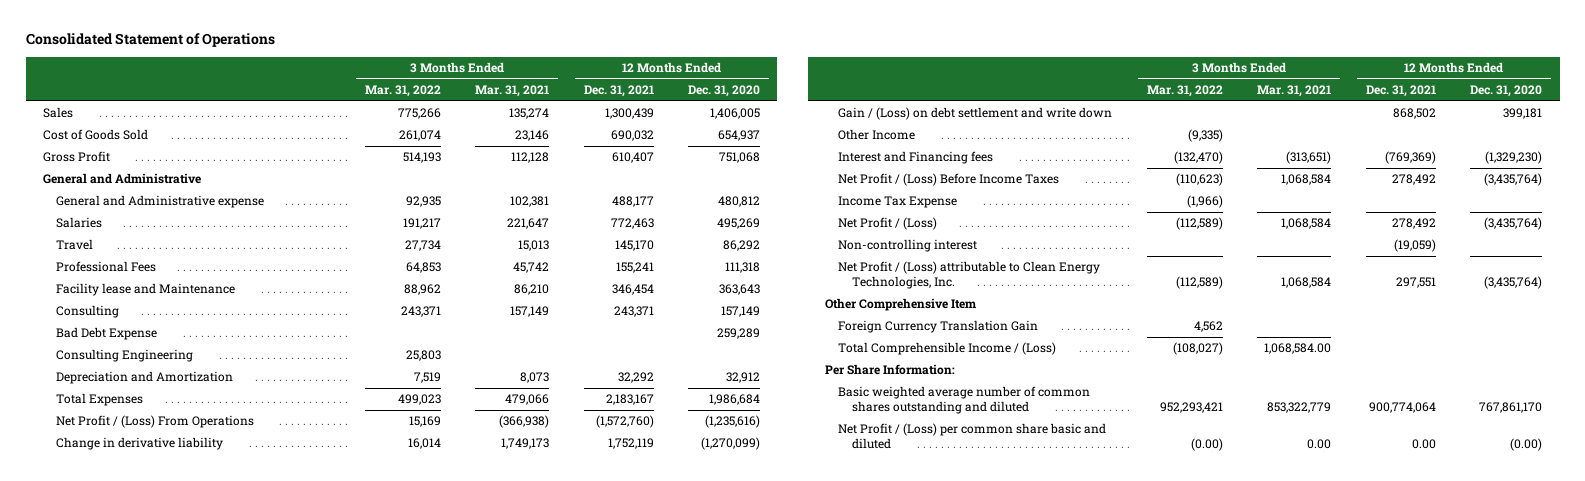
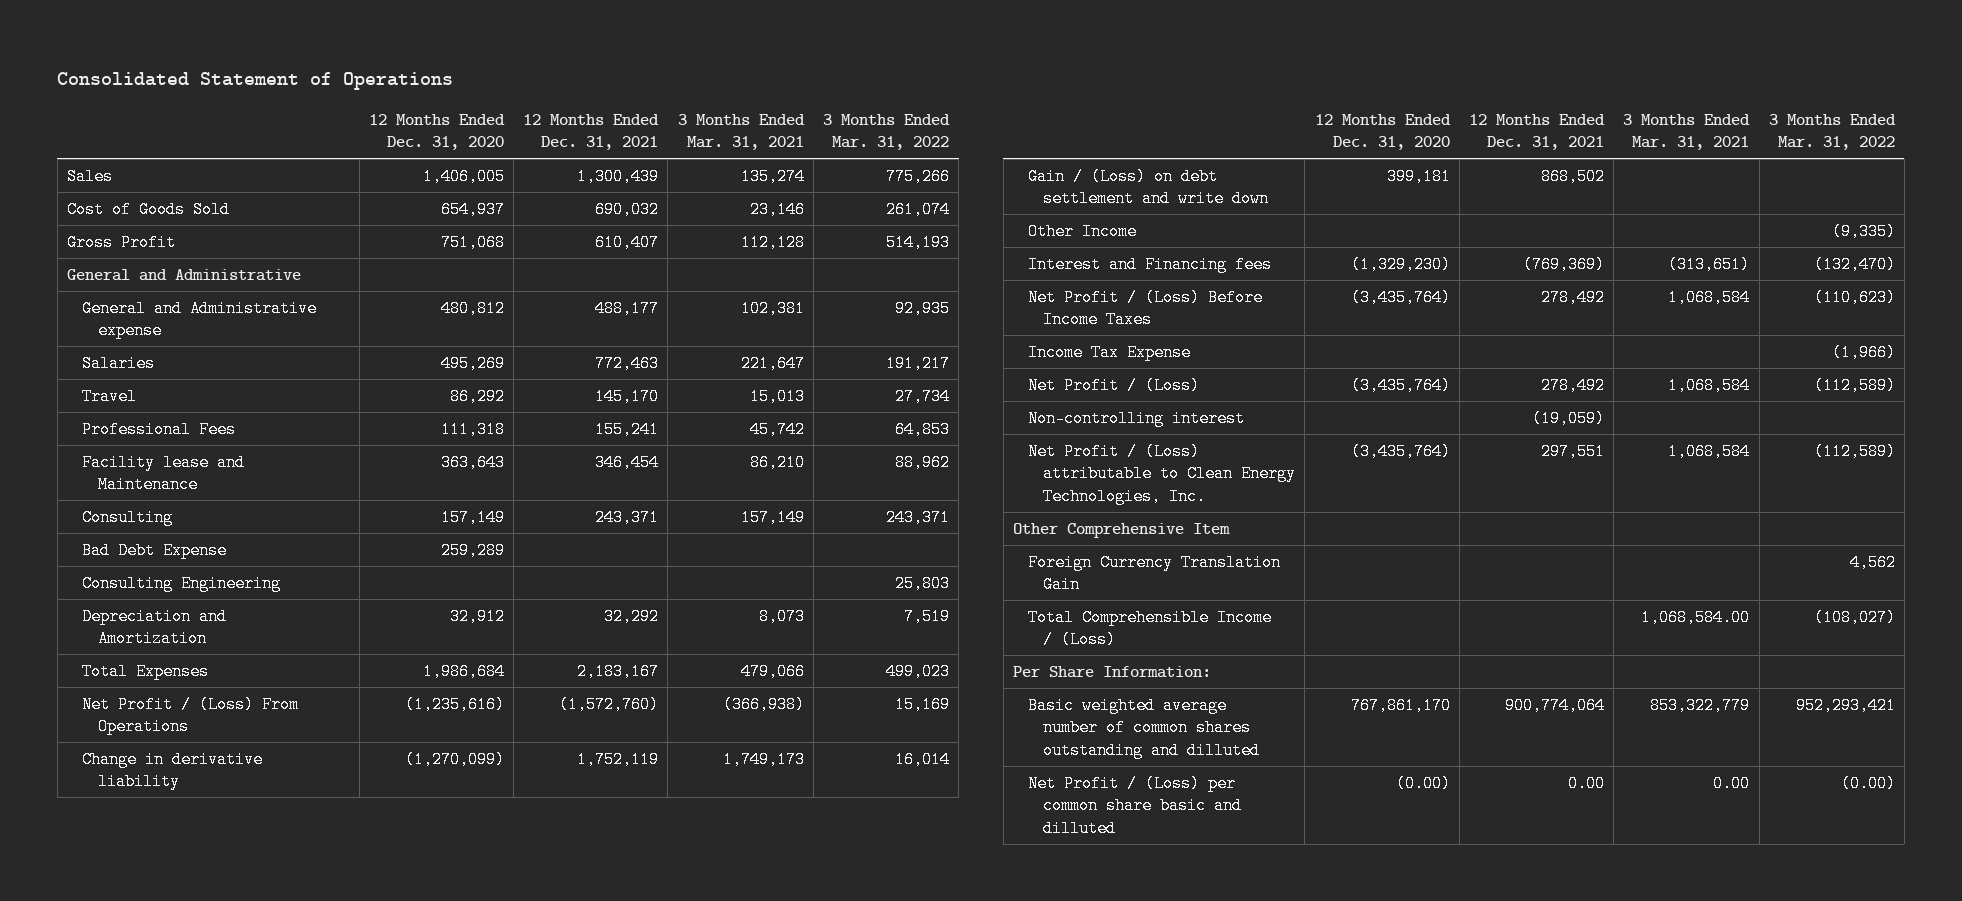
[838,386,1091,415] Basic weighted average number of common shares outstanding and diluted -> [1028,696,1261,760] Basic weighted average number of common shares outstanding and dilluted
[838,423,1107,450] Net Profit / (Loss) per common share basic and diluted -> [1028,774,1243,838] Net Profit / (Loss) per common share basic and dilluted

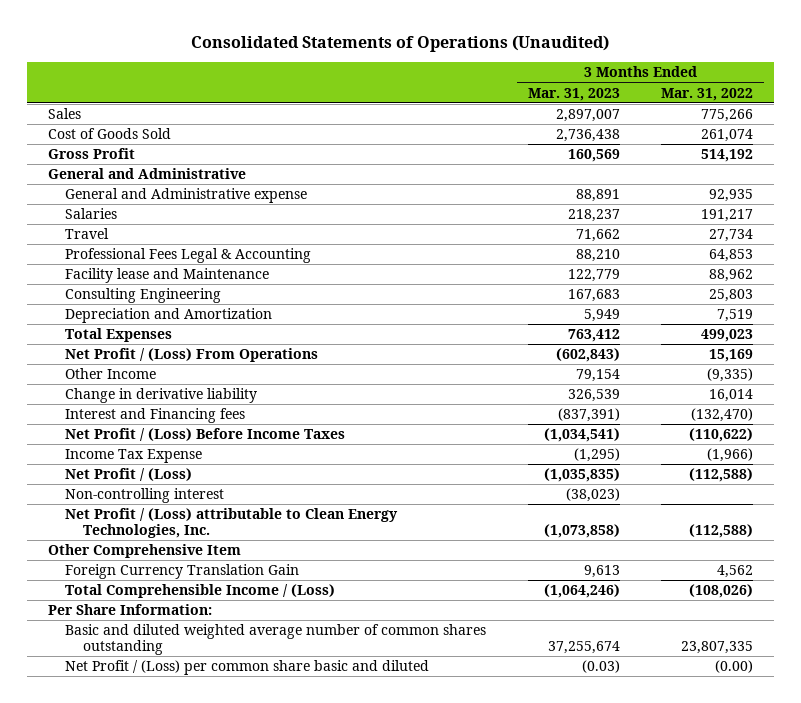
[57,72,454,91] Consolidated Statement of Operations -> [191,35,610,53] Consolidated Statements of Operations (Unaudited)
[368,113,505,151] 12 Months Ended Dec. 31, 2020 -> none
[523,113,660,151] 12 Months Ended Dec. 31, 2021 -> none
[677,113,805,151] 3 Months Ended Mar. 31, 2021 -> none
none -> [527,87,620,101] Mar. 31, 2023
[885,233,950,251] 514,193 -> [701,149,754,163] 514,192
[82,420,237,438] Professional Fees -> [65,248,312,264] Professional Fees Legal & Accounting
[82,508,174,526] Consulting -> none
[82,541,228,559] Bad Debt Expense -> none
[1028,167,1270,208] Gain / (Loss) on debt settlement and write down -> none
[82,750,264,791] Change in derivative liability -> [65,388,258,404] Change in derivative liability
[1813,288,1896,306] (110,623) -> [689,428,754,443] (110,622)
[1813,376,1896,394] (112,589) -> [689,468,754,483] (112,588)
[1813,442,1896,460] (112,589) -> [689,524,754,539] (112,588)
[1813,608,1896,626] (108,027) -> [689,584,754,599] (108,026)
[1028,696,1261,760] Basic weighted average number of common shares outstanding and dilluted -> [65,624,487,656] Basic and diluted weighted average number of common shares outstanding
[1795,696,1896,714] 952,293,421 -> [681,641,754,655] 23,807,335
[1028,774,1243,838] Net Profit / (Loss) per common share basic and dilluted -> [65,660,430,676] Net Profit / (Loss) per common share basic and diluted

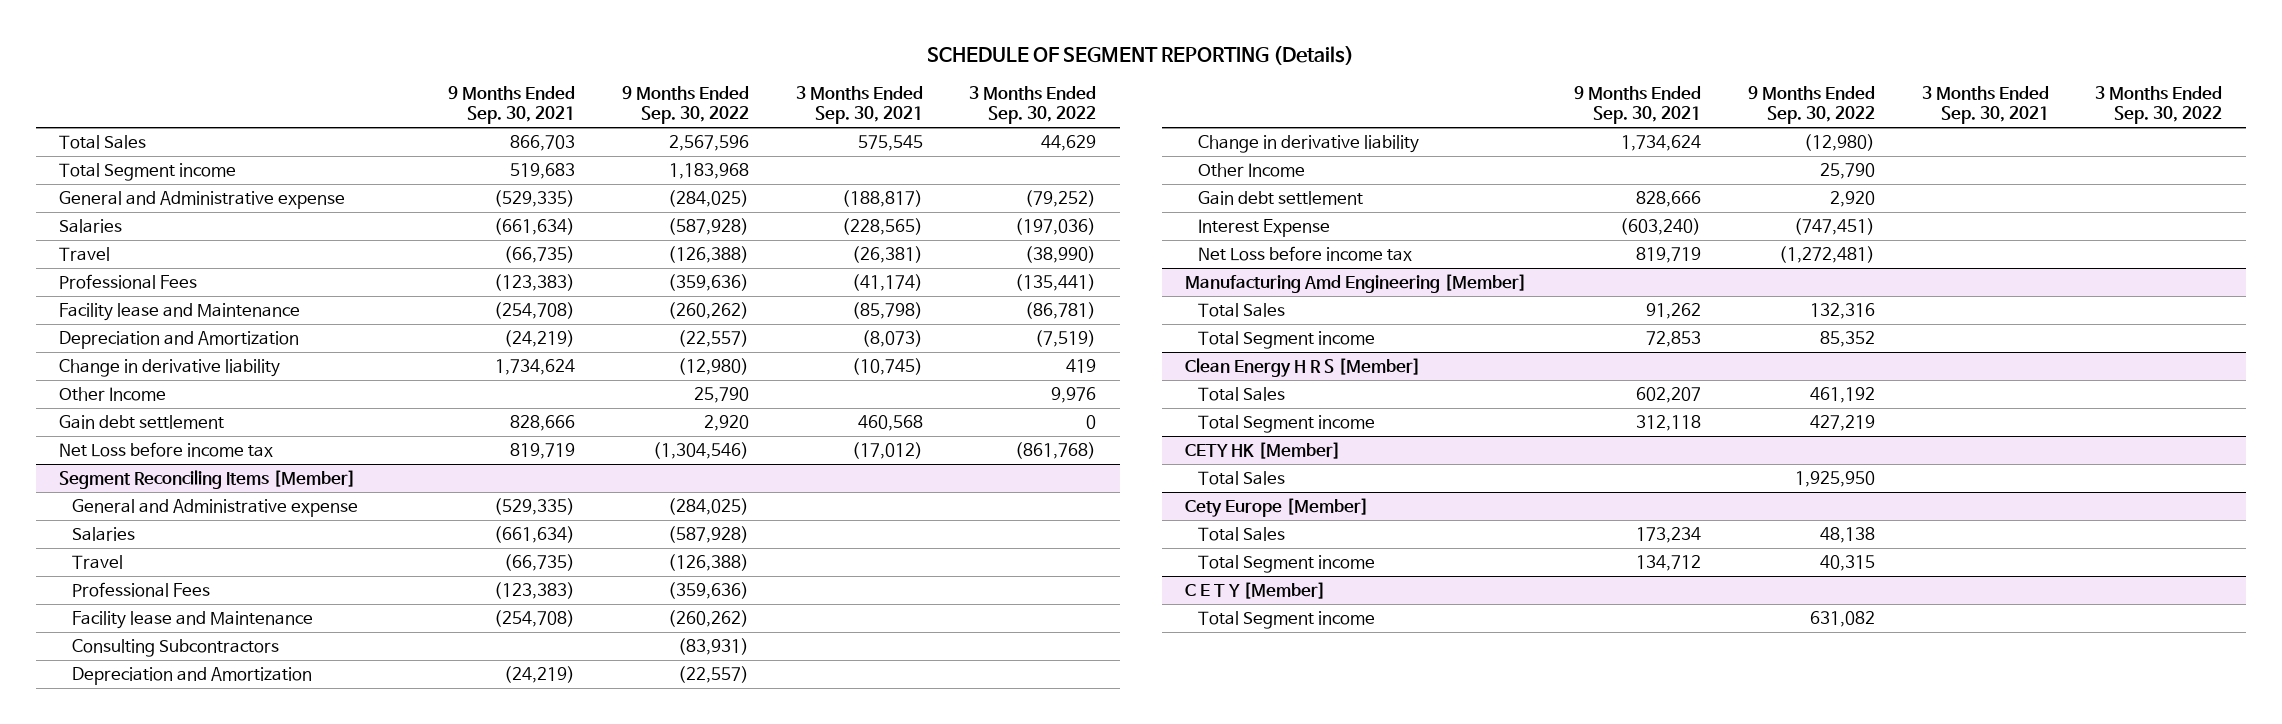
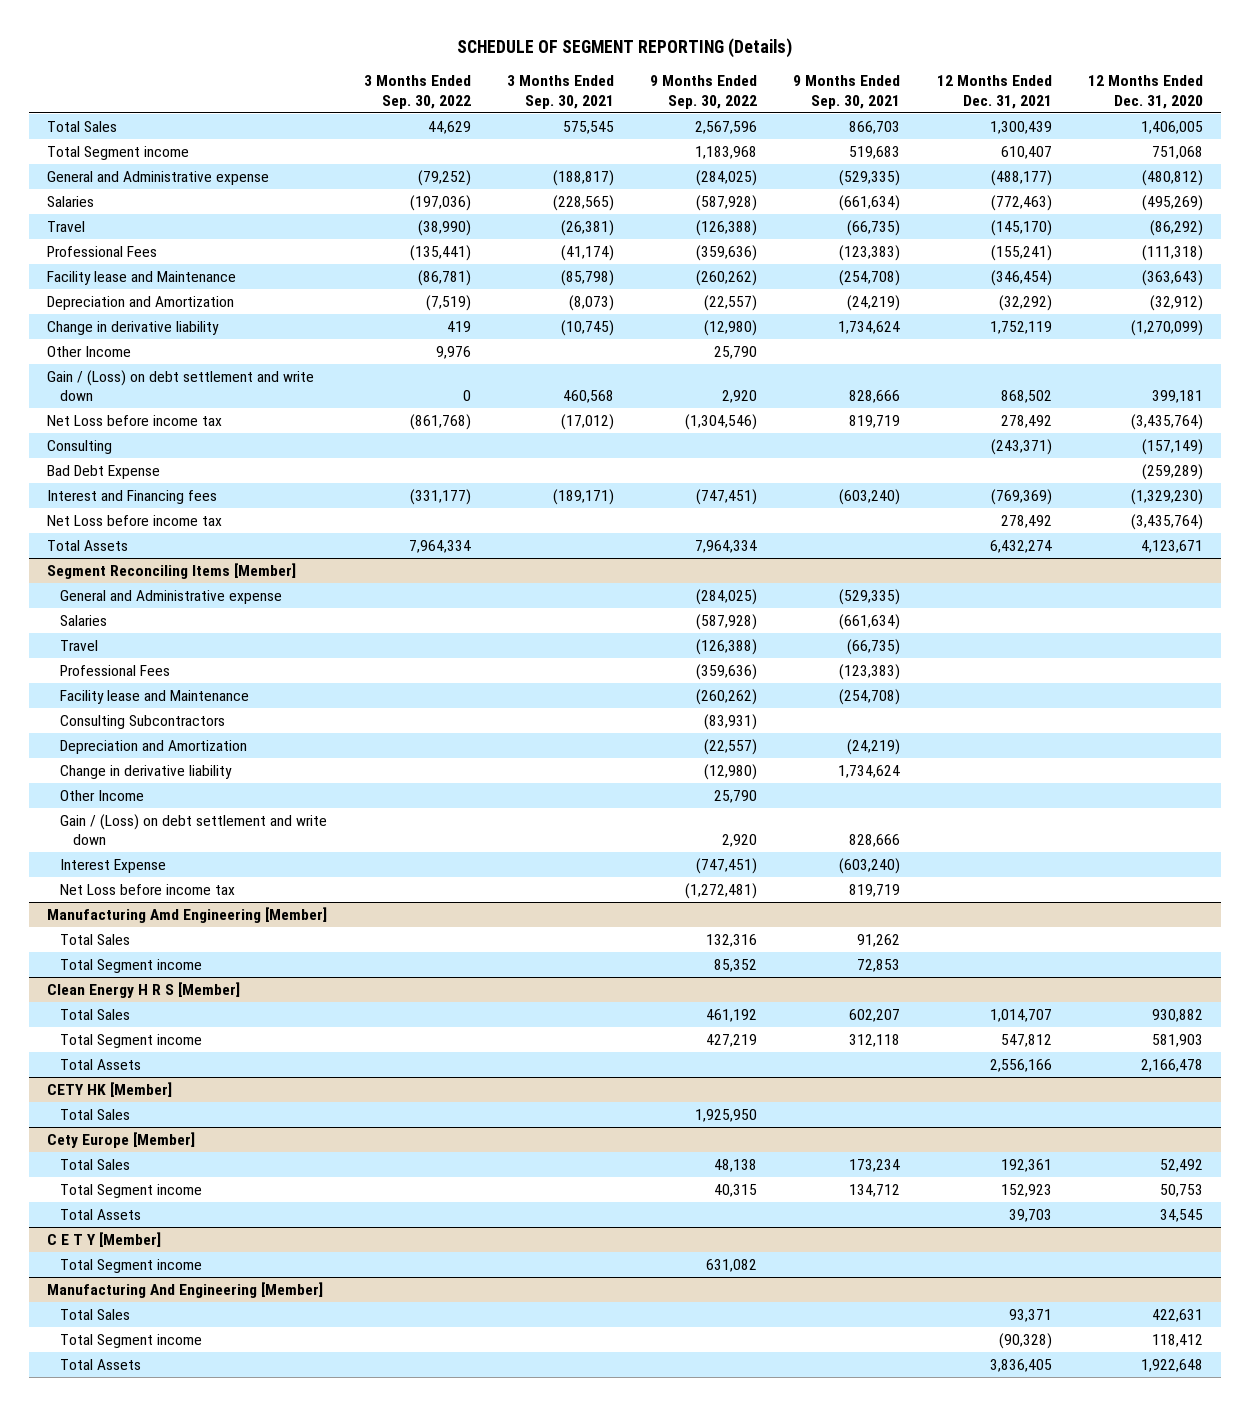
none -> [936,75,1052,109] 12 Months Ended Dec. 31, 2021
none -> [1087,75,1203,109] 12 Months Ended Dec. 31, 2020
[59,415,225,430] Gain debt settlement -> [47,369,315,402] Gain / (Loss) on debt settlement and write down
none -> [47,439,113,454] Consulting
none -> [47,464,161,479] Bad Debt Expense
none -> [47,489,218,504] Interest and Financing fees
none -> [47,514,223,526] Net Loss before income tax
none -> [47,539,129,551] Total Assets
[1198,191,1364,206] Gain debt settlement -> [60,813,328,846] Gain / (Loss) on debt settlement and write down
none -> [60,1058,142,1070] Total Assets
none -> [60,1208,142,1220] Total Assets
none -> [47,1281,324,1298] Manufacturing And Engineering [Member]
none -> [60,1308,131,1320] Total Sales
none -> [60,1333,203,1348] Total Segment income
none -> [60,1358,142,1370] Total Assets

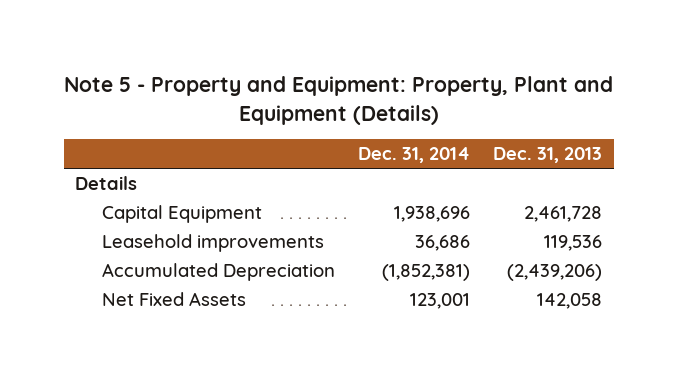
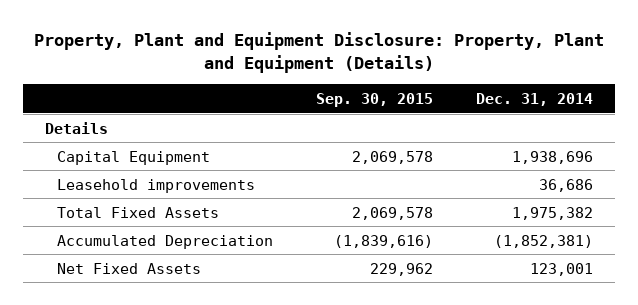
[63,76,613,125] Note 5 - Property and Equipment: Property, Plant and Equipment (Details) -> [34,32,605,74] Property, Plant and Equipment Disclosure: Property, Plant and Equipment (Details)
[493,147,603,164] Dec. 31, 2013 -> none
none -> [316,92,434,107] Sep. 30, 2015
none -> [56,206,219,218] Total Fixed Assets

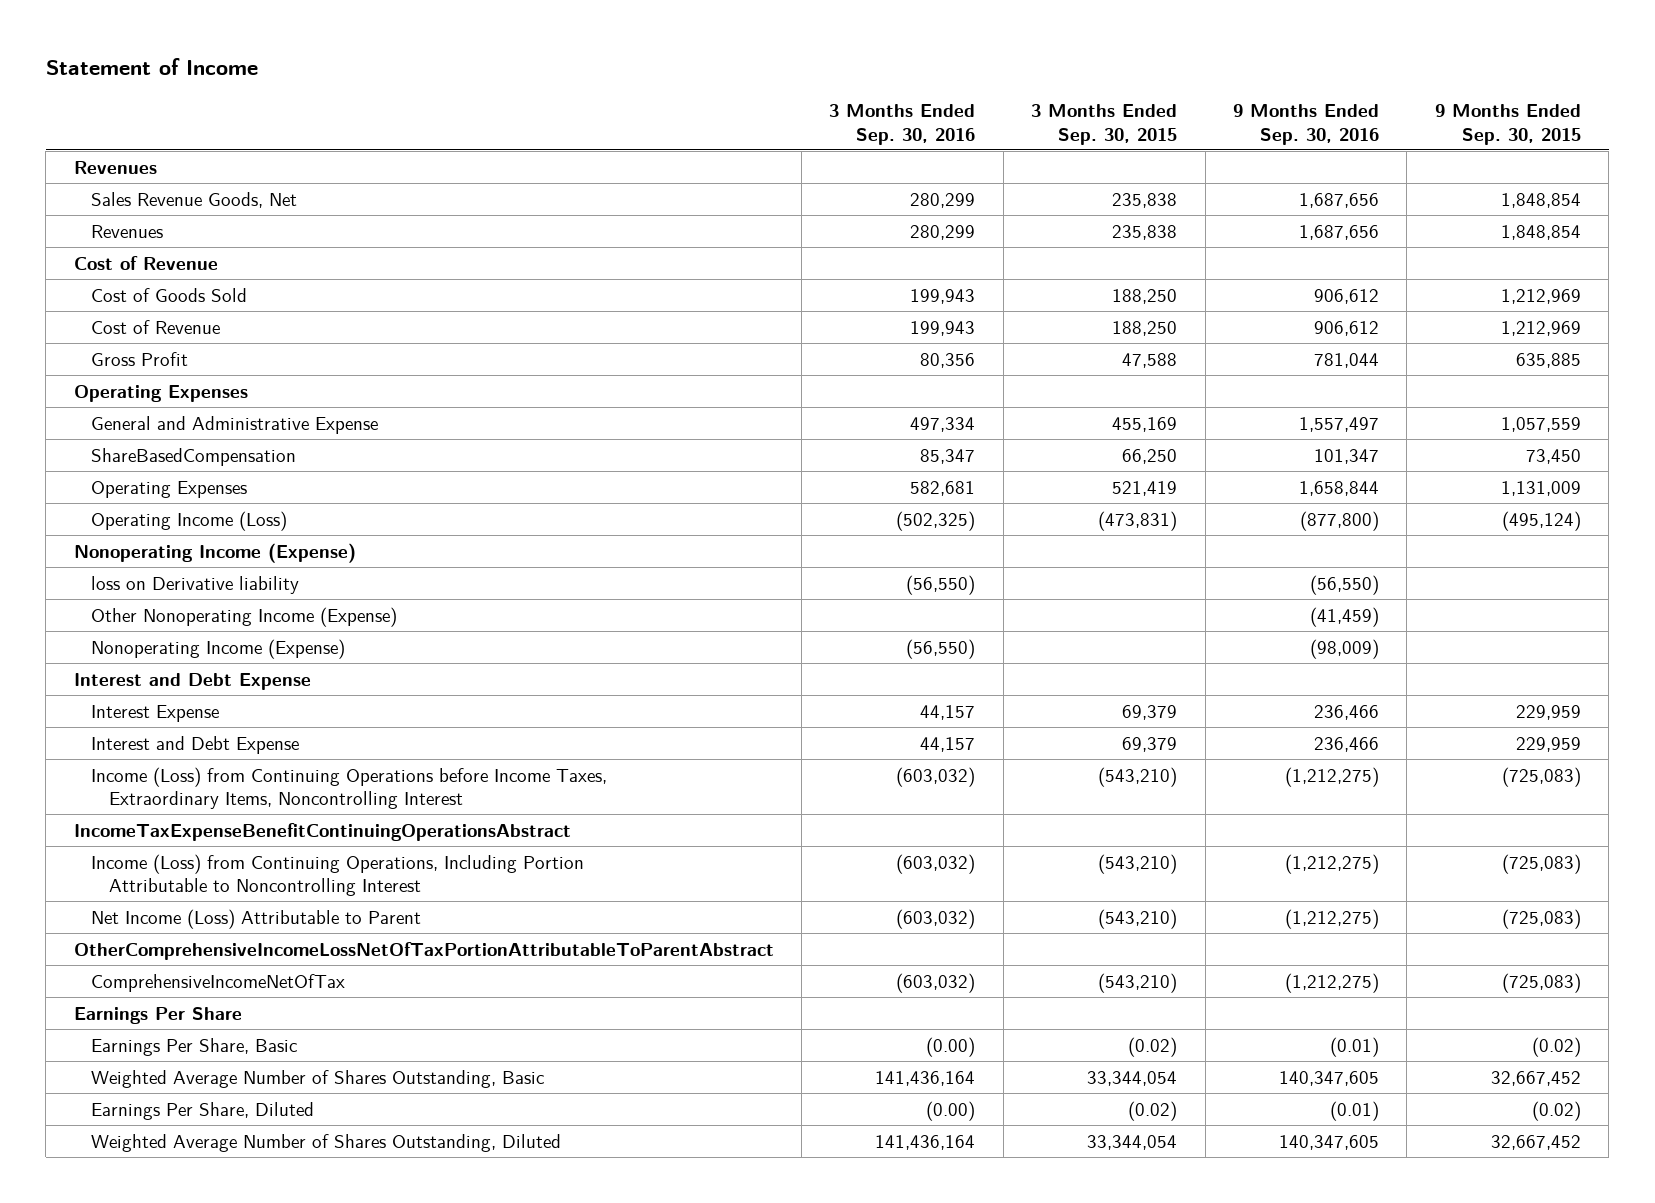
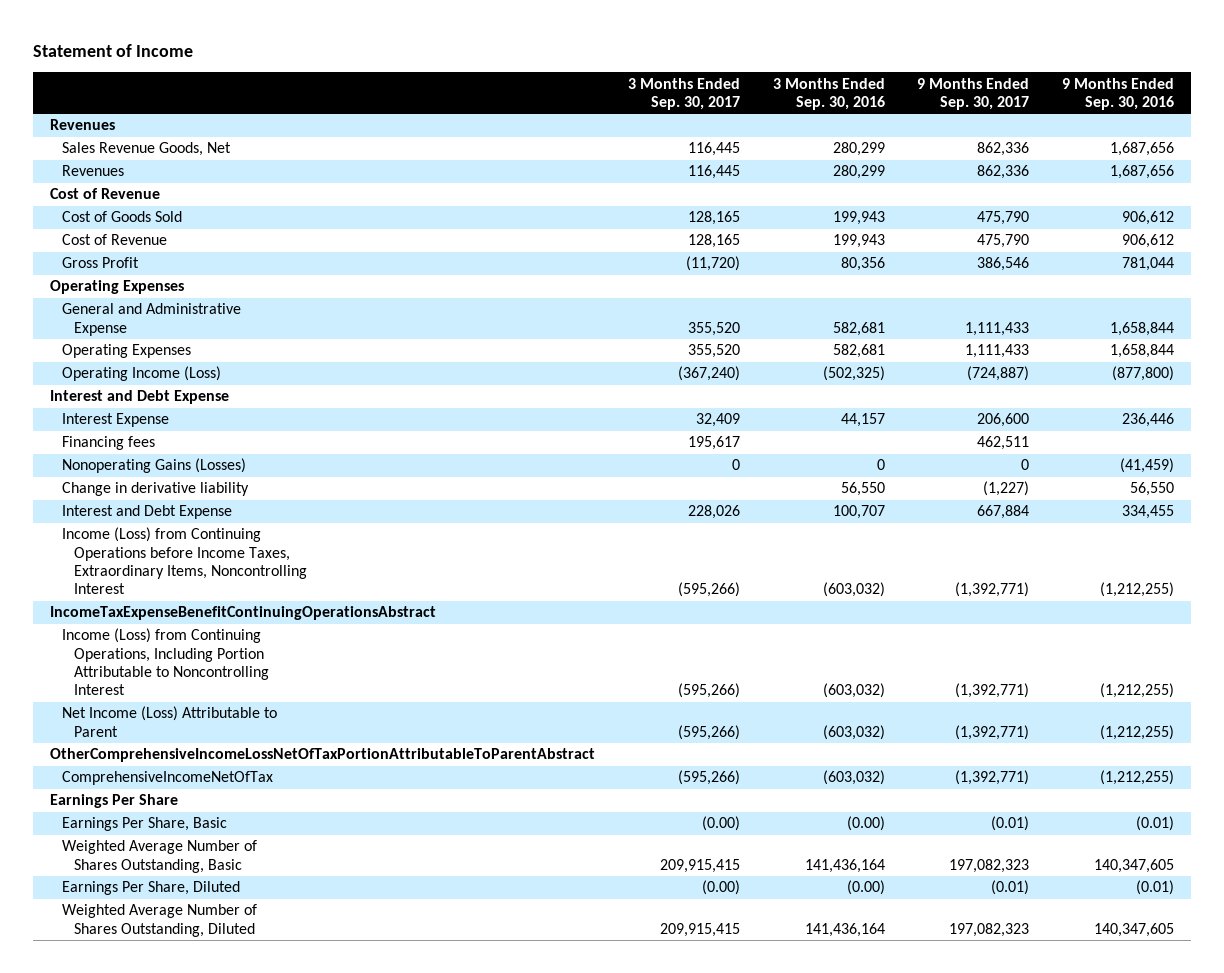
[1031,104,1178,145] 3 Months Ended Sep. 30, 2015 -> none
[1434,104,1581,145] 9 Months Ended Sep. 30, 2015 -> none
none -> [627,77,740,111] 3 Months Ended Sep. 30, 2017
none -> [917,77,1030,111] 9 Months Ended Sep. 30, 2017
[91,447,297,466] ShareBasedCompensation -> none
[910,416,976,432] 497,334 -> [832,321,885,336] 582,681
[1299,416,1380,432] 1,557,497 -> [1110,321,1175,336] 1,658,844
[73,542,356,563] Nonoperating Income (Expense) -> none
[91,575,300,594] loss on Derivative liability -> none
[91,606,398,627] Other Nonoperating Income (Expense) -> none
[91,638,346,659] Nonoperating Income (Expense) -> none
[1314,704,1380,720] 236,466 -> [1122,413,1175,428] 236,446
none -> [61,436,155,451] Financing fees
none -> [61,458,246,474] Nonoperating Gains (Losses)
none -> [61,482,249,497] Change in derivative liability
[920,736,976,752] 44,157 -> [832,505,885,520] 100,707
[1314,736,1380,752] 236,466 -> [1122,505,1175,520] 334,455
[1285,766,1380,787] (1,212,275) -> [1100,582,1175,598] (1,212,255)
[1285,853,1380,874] (1,212,275) -> [1100,683,1175,699] (1,212,255)
[1285,908,1380,929] (1,212,275) -> [1100,724,1175,740] (1,212,255)
[1285,972,1380,993] (1,212,275) -> [1100,770,1175,786] (1,212,255)

